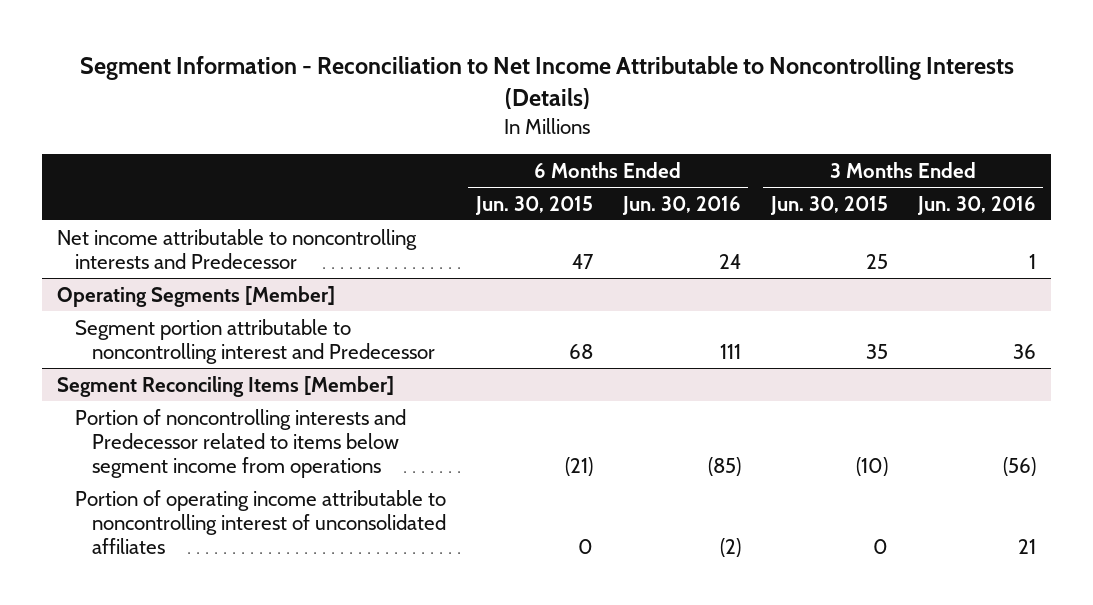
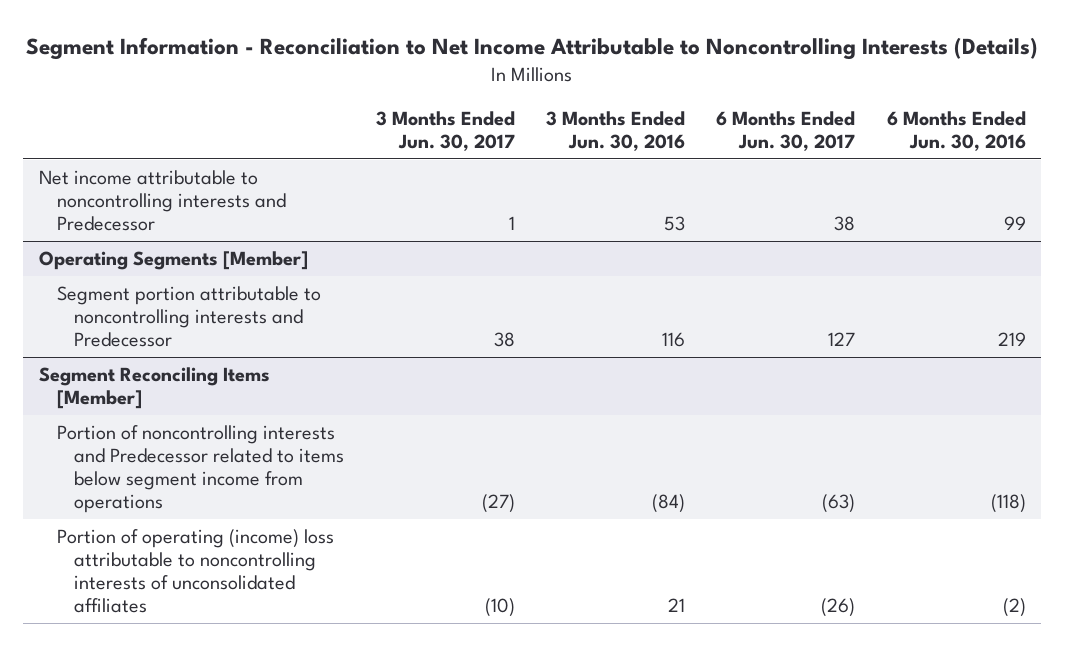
[474,195,593,215] Jun. 30, 2015 -> none
[769,195,888,215] Jun. 30, 2015 -> none
none -> [375,110,515,151] 3 Months Ended Jun. 30, 2017
none -> [716,110,856,151] 6 Months Ended Jun. 30, 2017
[718,253,741,269] 24 -> [1003,216,1026,231] 99
[1028,253,1036,269] 1 -> [664,216,686,232] 53
[74,318,435,364] Segment portion attributable to noncontrolling interest and Predecessor -> [56,286,321,348] Segment portion attributable to noncontrolling interests and Predecessor
[719,343,741,359] 111 -> [997,332,1026,347] 219
[1012,343,1036,359] 36 -> [662,332,686,348] 116
[707,457,741,477] (85) -> [990,494,1026,514] (118)
[1002,457,1036,477] (56) -> [652,494,686,514] (84)
[74,489,446,555] Portion of operating income attributable to noncontrolling interest of unconsolidated affiliates -> [56,529,334,614] Portion of operating (income) loss attributable to noncontrolling interests of unconsolidated affiliates

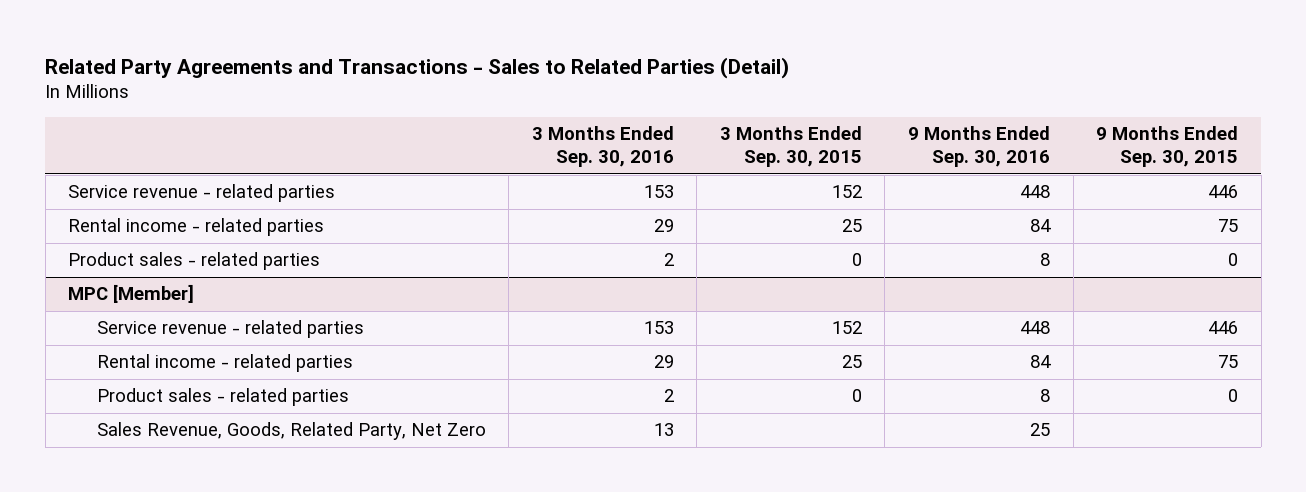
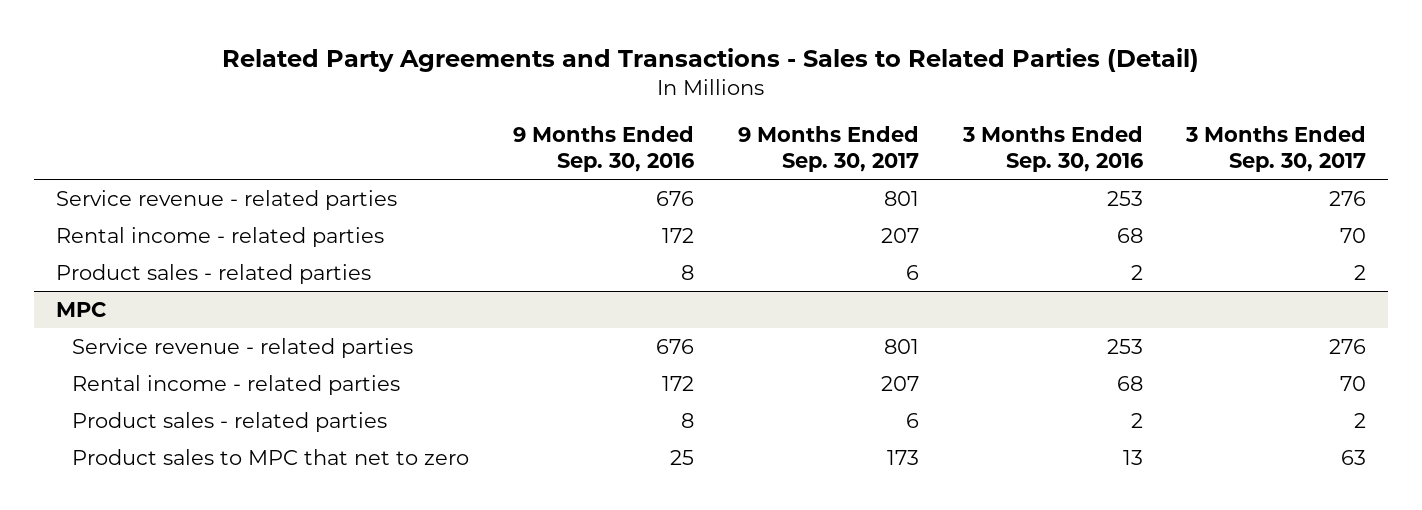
[719,125,862,168] 3 Months Ended Sep. 30, 2015 -> none
[1096,125,1239,168] 9 Months Ended Sep. 30, 2015 -> none
none -> [737,125,919,173] 9 Months Ended Sep. 30, 2017
none -> [1185,125,1367,173] 3 Months Ended Sep. 30, 2017
[643,185,674,199] 153 -> [1106,190,1143,206] 253
[1020,185,1051,199] 448 -> [655,190,694,206] 676
[653,219,674,233] 29 -> [1116,227,1143,243] 68
[1030,219,1052,233] 84 -> [661,227,694,243] 172
[68,284,195,304] MPC [Member] -> [55,301,106,317] MPC
[643,321,674,335] 153 -> [1106,338,1143,354] 253
[1020,321,1051,335] 448 -> [655,338,694,354] 676
[653,355,674,369] 29 -> [1116,375,1143,391] 68
[1030,355,1052,369] 84 -> [661,375,694,391] 172
[96,422,486,441] Sales Revenue, Goods, Related Party, Net Zero -> [72,448,470,465] Product sales to MPC that net to zero

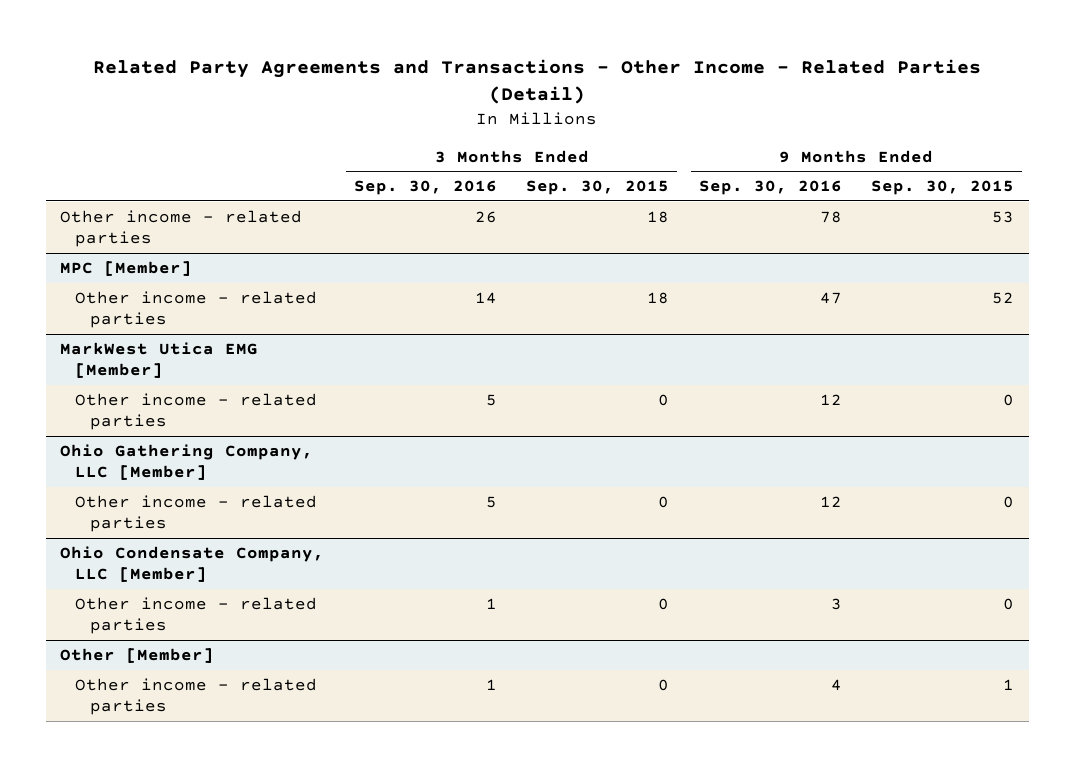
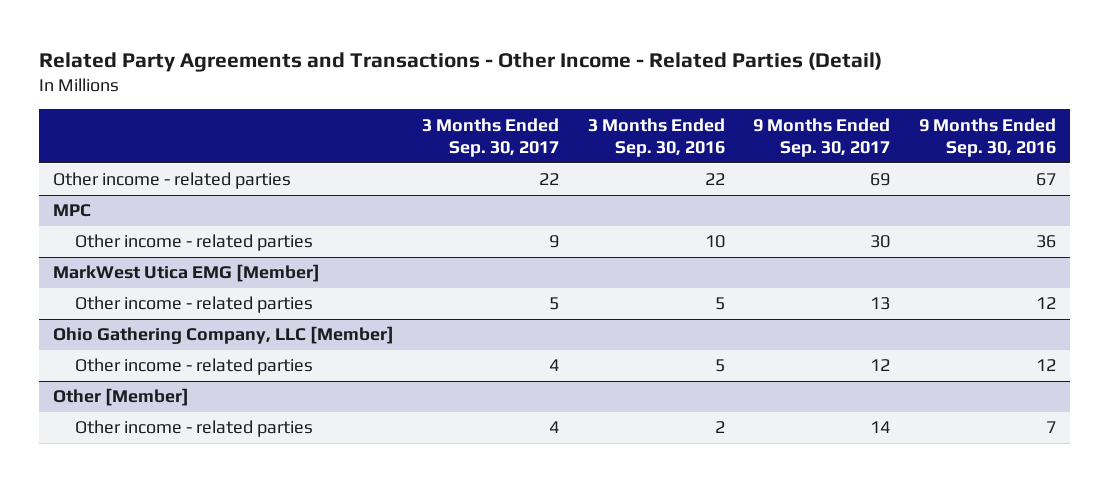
[526,180,670,196] Sep. 30, 2015 -> none
[871,180,1015,196] Sep. 30, 2015 -> none
none -> [422,117,560,158] 3 Months Ended Sep. 30, 2017
none -> [753,117,891,158] 9 Months Ended Sep. 30, 2017
[474,211,497,224] 26 -> [704,173,725,186] 22
[819,211,842,224] 78 -> [1035,173,1056,187] 67
[60,261,193,277] MPC [Member] -> [52,204,91,218] MPC
[474,292,497,305] 14 -> [704,235,725,249] 10
[819,292,842,305] 47 -> [1035,235,1056,249] 36
[60,546,325,582] Ohio Condensate Company, LLC [Member] -> none
[75,597,318,634] Other income - related parties -> none
[485,679,497,691] 1 -> [714,421,725,434] 2
[830,679,842,692] 4 -> [1045,421,1056,434] 7

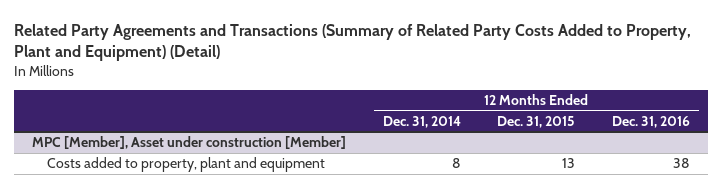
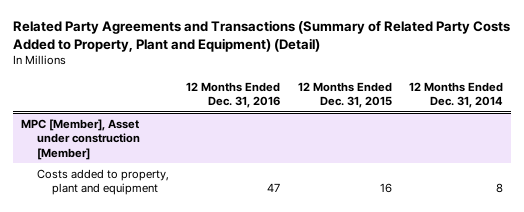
[562,158,576,169] 13 -> [379,183,392,194] 16
[672,158,690,169] 38 -> [267,183,281,193] 47

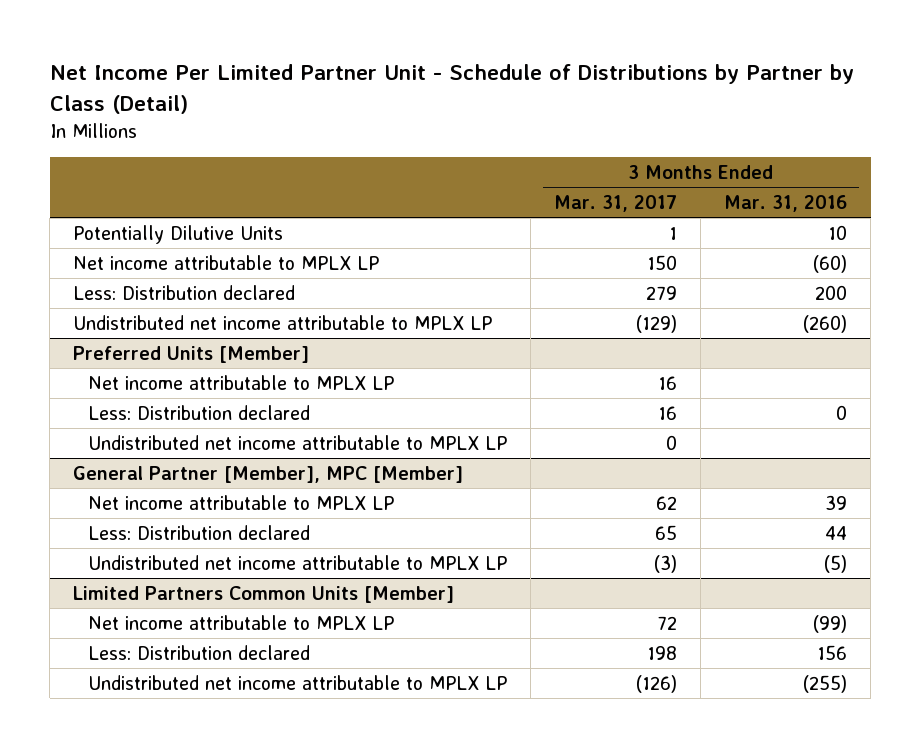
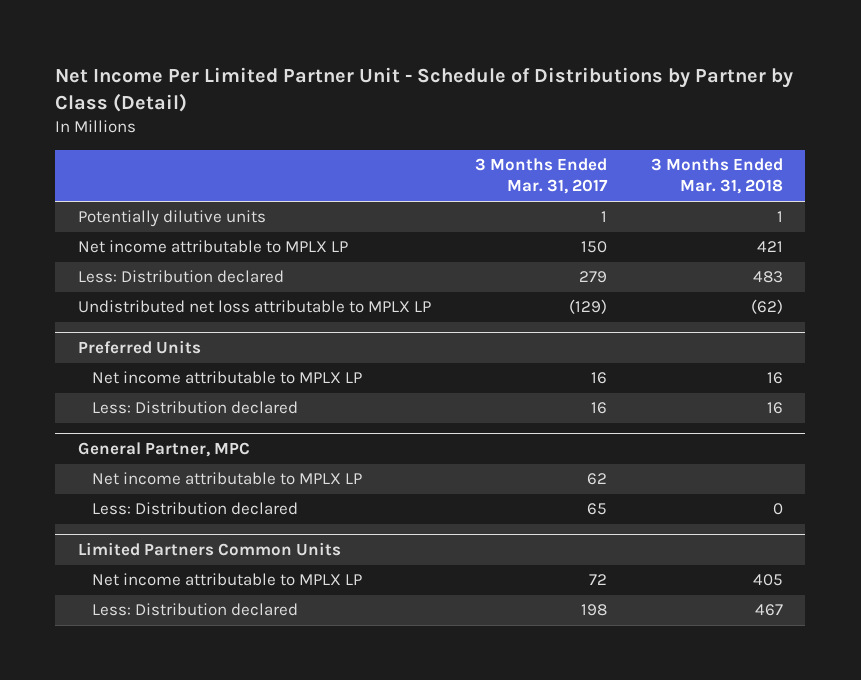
[724,195,848,213] Mar. 31, 2016 -> none
none -> [651,158,784,195] 3 Months Ended Mar. 31, 2018
[73,224,284,244] Potentially Dilutive Units -> [77,210,266,228] Potentially dilutive units
[73,314,493,330] Undistributed net income attributable to MPLX LP -> [77,300,431,314] Undistributed net loss attributable to MPLX LP
[73,345,310,363] Preferred Units [Member] -> [77,340,201,355] Preferred Units
[88,434,508,450] Undistributed net income attributable to MPLX LP -> none
[73,465,464,483] General Partner [Member], MPC [Member] -> [77,442,250,458] General Partner, MPC
[88,554,508,570] Undistributed net income attributable to MPLX LP -> none
[73,585,455,603] Limited Partners Common Units [Member] -> [77,542,341,557] Limited Partners Common Units
[88,674,508,690] Undistributed net income attributable to MPLX LP -> none

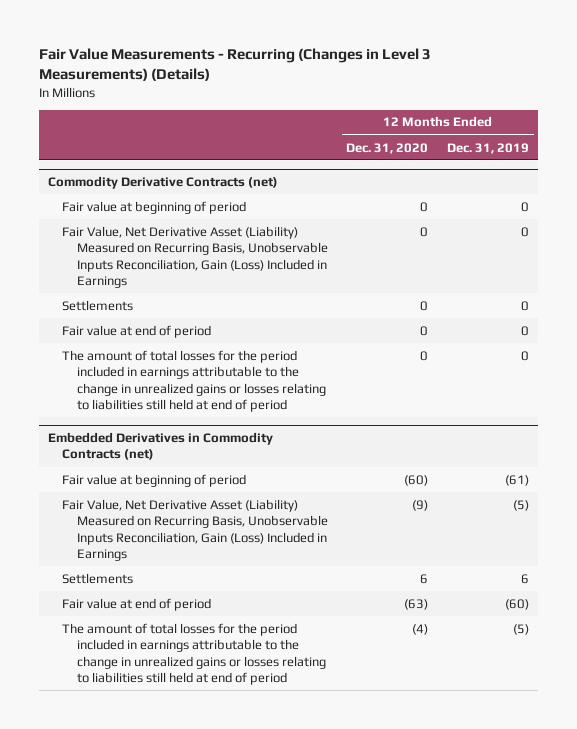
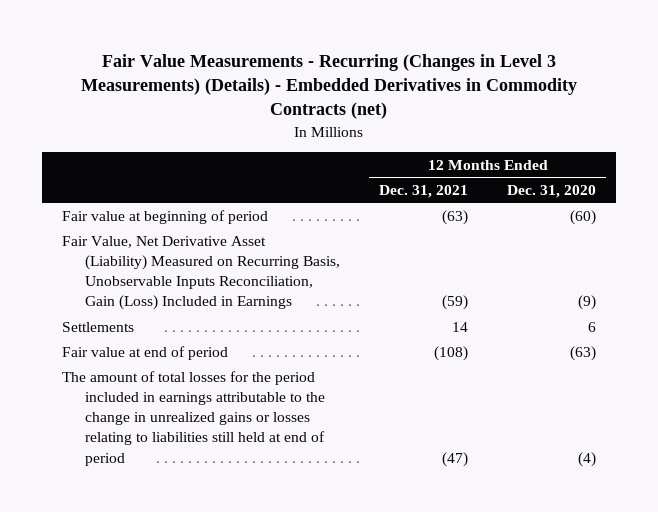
[38,47,431,82] Fair Value Measurements - Recurring (Changes in Level 3 Measurements) (Details) -> [80,53,577,120] Fair Value Measurements - Recurring (Changes in Level 3 Measurements) (Details) - Embedded Derivatives in Commodity Contracts (net)
[446,142,529,154] Dec. 31, 2019 -> none
none -> [379,184,469,198] Dec. 31, 2021
[47,175,278,189] Commodity Derivative Contracts (net) -> none
[62,200,247,214] Fair value at beginning of period -> none
[62,225,328,288] Fair Value, Net Derivative Asset (Liability) Measured on Recurring Basis, Unobservable Inputs Reconciliation, Gain (Loss) Included in Earnings -> none
[62,299,134,311] Settlements -> none
[62,324,212,338] Fair value at end of period -> none
[62,349,326,412] The amount of total losses for the period included in earnings attributable to the change in unrealized gains or losses relating to liabilities still held at end of period -> none
[47,431,273,461] Embedded Derivatives in Commodity Contracts (net) -> none

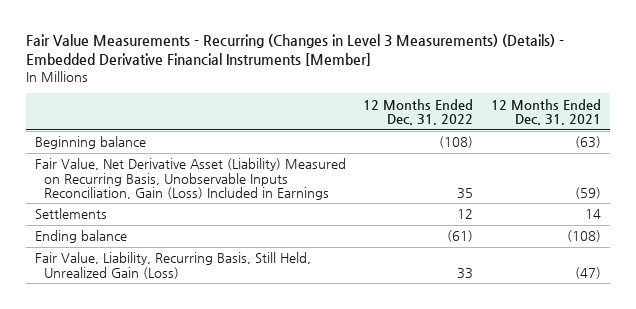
[80,53,577,120] Fair Value Measurements - Recurring (Changes in Level 3 Measurements) (Details) - Embedded Derivatives in Commodity Contracts (net) -> [26,34,565,67] Fair Value Measurements - Recurring (Changes in Level 3 Measurements) (Details) - Embedded Derivative Financial Instruments [Member]
[507,184,597,198] Dec. 31, 2020 -> none
none -> [363,98,474,126] 12 Months Ended Dec. 31, 2022
[61,209,268,224] Fair value at beginning of period -> [34,136,146,150] Beginning balance
[61,370,326,466] The amount of total losses for the period included in earnings attributable to the change in unrealized gains or losses relating to liabilities still held at end of period -> none
[61,345,228,360] Fair value at end of period -> [34,230,127,244] Ending balance
none -> [34,252,311,279] Fair Value, Liability, Recurring Basis, Still Held, Unrealized Gain (Loss)

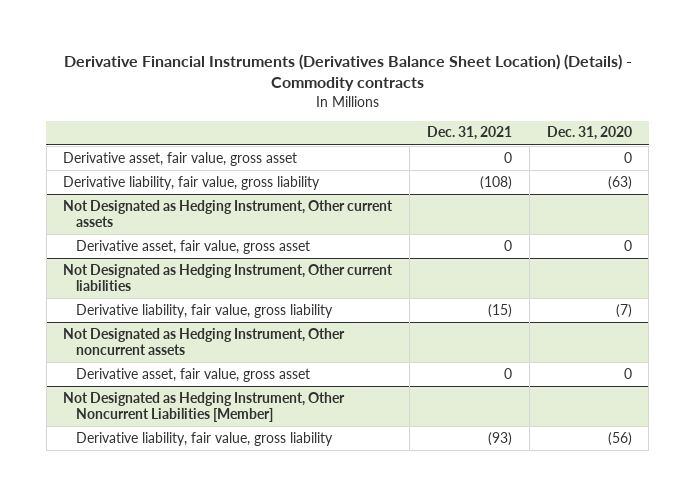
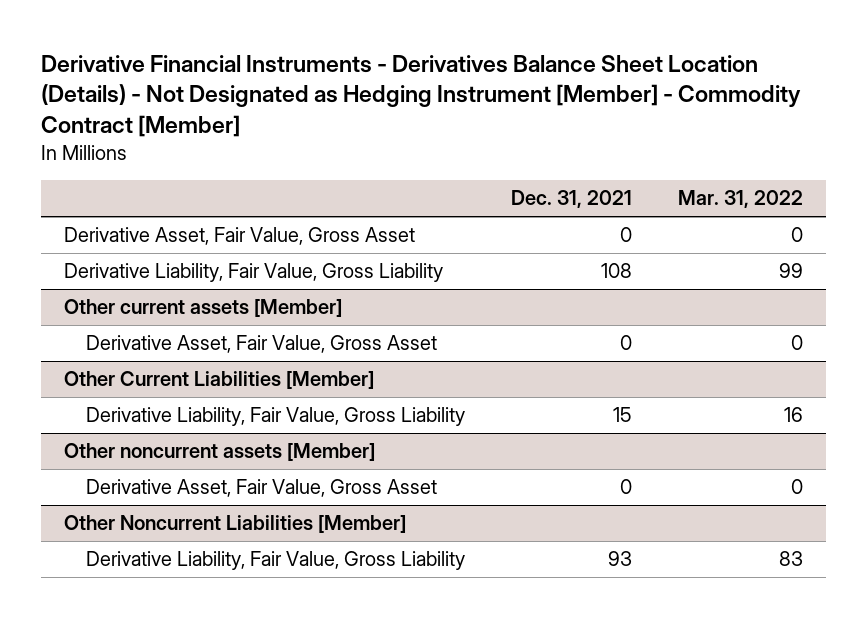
[63,54,632,92] Derivative Financial Instruments (Derivatives Balance Sheet Location) (Details) - Commodity contracts -> [40,54,801,138] Derivative Financial Instruments - Derivatives Balance Sheet Location (Details) - Not Designated as Hedging Instrument [Member] - Commodity Contract [Member]
[546,126,632,141] Dec. 31, 2020 -> none
none -> [678,190,804,209] Mar. 31, 2022
[63,199,394,227] Not Designated as Hedging Instrument, Other current assets -> none
[63,263,394,291] Not Designated as Hedging Instrument, Other current liabilities -> none
[63,327,346,355] Not Designated as Hedging Instrument, Other noncurrent assets -> none
[63,391,346,422] Not Designated as Hedging Instrument, Other Noncurrent Liabilities [Member] -> none
[63,151,298,166] Derivative asset, fair value, gross asset -> [63,227,415,246] Derivative Asset, Fair Value, Gross Asset
[63,175,321,190] Derivative liability, fair value, gross liability -> [63,263,443,283] Derivative Liability, Fair Value, Gross Liability
[480,175,513,190] (108) -> [601,263,633,279] 108
none -> [63,299,342,318] Other current assets [Member]
[76,239,311,254] Derivative asset, fair value, gross asset -> [86,335,438,354] Derivative Asset, Fair Value, Gross Asset
none -> [63,371,374,390] Other Current Liabilities [Member]
[76,303,334,318] Derivative liability, fair value, gross liability -> [86,407,466,427] Derivative Liability, Fair Value, Gross Liability
[488,303,513,318] (15) -> [613,407,633,423] 15
none -> [63,443,375,462] Other noncurrent assets [Member]
[76,367,311,382] Derivative asset, fair value, gross asset -> [86,479,438,498] Derivative Asset, Fair Value, Gross Asset
none -> [63,515,406,534] Other Noncurrent Liabilities [Member]
[76,431,334,446] Derivative liability, fair value, gross liability -> [86,551,466,571] Derivative Liability, Fair Value, Gross Liability
[488,431,513,446] (93) -> [608,551,633,567] 93

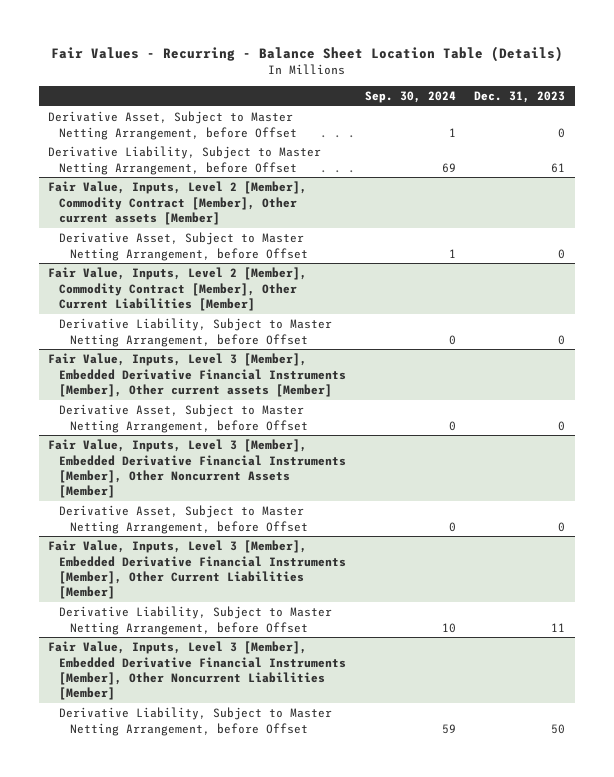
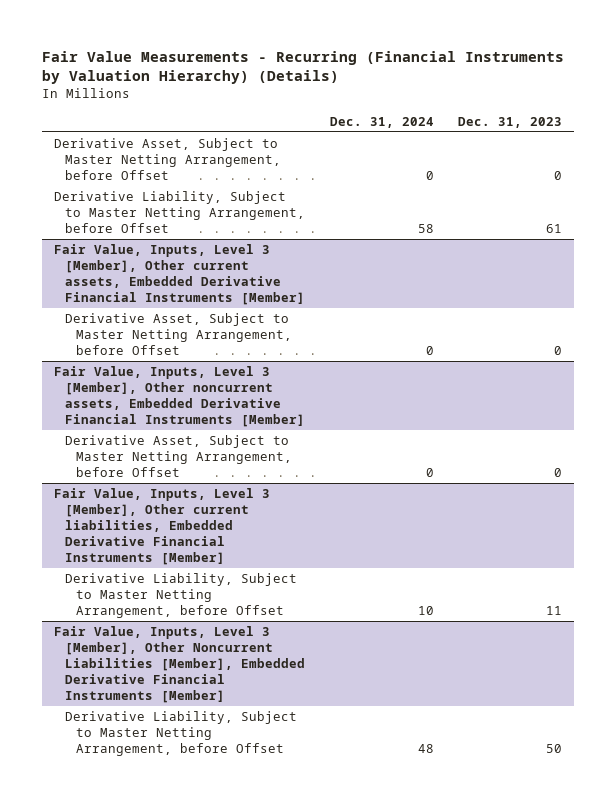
[50,45,563,62] Fair Values - Recurring - Balance Sheet Location Table (Details) -> [42,50,565,85] Fair Value Measurements - Recurring (Financial Instruments by Valuation Hierarchy) (Details)
[364,90,456,103] Sep. 30, 2024 -> none
none -> [329,116,434,128] Dec. 31, 2024
[48,181,308,225] Fair Value, Inputs, Level 2 [Member], Commodity Contract [Member], Other current assets [Member] -> none
[59,232,308,261] Derivative Asset, Subject to Master Netting Arrangement, before Offset -> none
[48,267,308,311] Fair Value, Inputs, Level 2 [Member], Commodity Contract [Member], Other Current Liabilities [Member] -> none
[59,318,333,347] Derivative Liability, Subject to Master Netting Arrangement, before Offset -> none
[48,353,347,397] Fair Value, Inputs, Level 3 [Member], Embedded Derivative Financial Instruments [Member], Other current assets [Member] -> [54,243,306,306] Fair Value, Inputs, Level 3 [Member], Other current assets, Embedded Derivative Financial Instruments [Member]
[48,439,347,499] Fair Value, Inputs, Level 3 [Member], Embedded Derivative Financial Instruments [Member], Other Noncurrent Assets [Member] -> [54,365,306,428] Fair Value, Inputs, Level 3 [Member], Other noncurrent assets, Embedded Derivative Financial Instruments [Member]
[48,540,347,600] Fair Value, Inputs, Level 3 [Member], Embedded Derivative Financial Instruments [Member], Other Current Liabilities [Member] -> [54,487,271,566] Fair Value, Inputs, Level 3 [Member], Other current liabilities, Embedded Derivative Financial Instruments [Member]
[48,641,347,701] Fair Value, Inputs, Level 3 [Member], Embedded Derivative Financial Instruments [Member], Other Noncurrent Liabilities [Member] -> [54,625,306,704] Fair Value, Inputs, Level 3 [Member], Other Noncurrent Liabilities [Member], Embedded Derivative Financial Instruments [Member]

